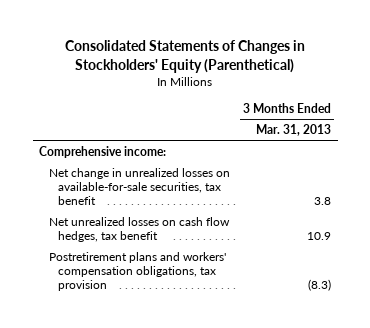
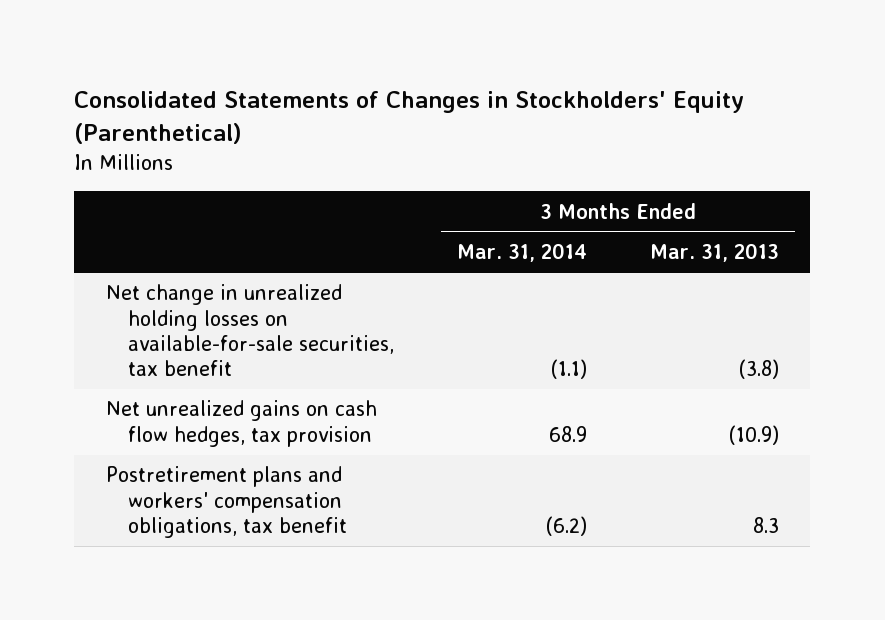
none -> [456,243,587,263] Mar. 31, 2014
[39,145,167,158] Comprehensive income: -> none
[48,167,230,206] Net change in unrealized losses on available-for-sale securities, tax benefit -> [106,284,394,377] Net change in unrealized holding losses on available-for-sale securities, tax benefit
[314,197,332,206] 3.8 -> [738,359,779,380] (3.8)
[48,216,230,243] Net unrealized losses on cash flow hedges, tax benefit -> [106,400,378,447] Net unrealized gains on cash flow hedges, tax provision
[307,232,332,241] 10.9 -> [728,424,779,445] (10.9)
[48,251,226,292] Postretirement plans and workers' compensation obligations, tax provision -> [106,466,347,539] Postretirement plans and workers' compensation obligations, tax benefit
[308,279,332,292] (8.3) -> [752,517,779,534] 8.3

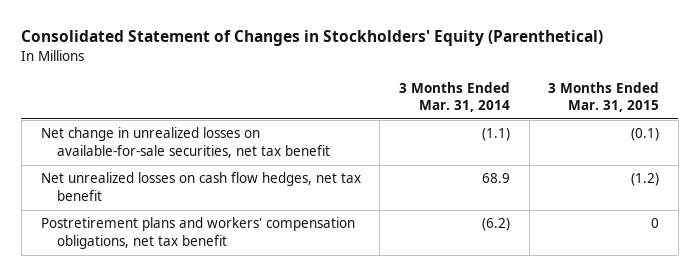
[74,90,745,145] Consolidated Statements of Changes in Stockholders' Equity (Parenthetical) -> [21,30,604,47] Consolidated Statement of Changes in Stockholders' Equity (Parenthetical)
[649,243,779,263] Mar. 31, 2013 -> none
none -> [548,81,660,113] 3 Months Ended Mar. 31, 2015
[106,284,394,377] Net change in unrealized holding losses on available-for-sale securities, tax benefit -> [40,127,330,158] Net change in unrealized losses on available-for-sale securities, net tax benefit
[106,400,378,447] Net unrealized gains on cash flow hedges, tax provision -> [40,172,361,201] Net unrealized losses on cash flow hedges, net tax benefit
[106,466,347,539] Postretirement plans and workers' compensation obligations, tax benefit -> [40,217,355,249] Postretirement plans and workers' compensation obligations, net tax benefit

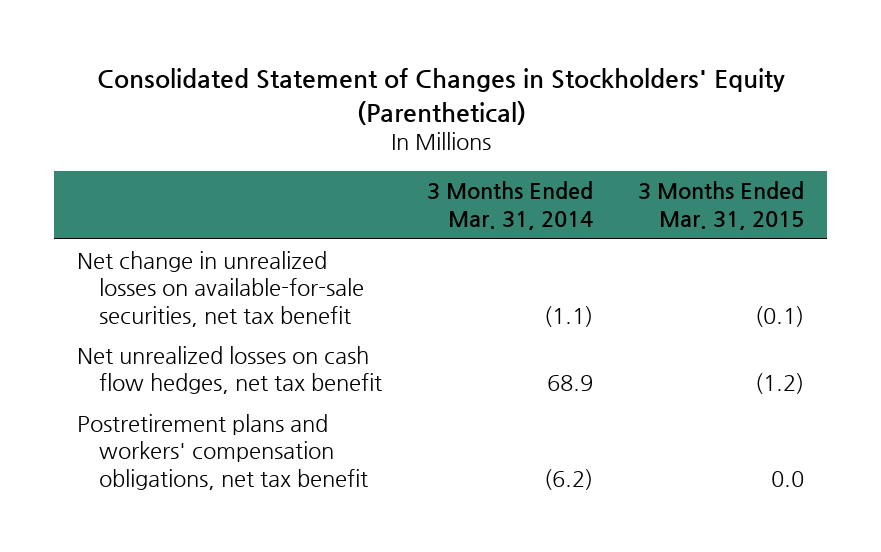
[651,218,660,229] 0 -> [771,470,805,487] 0.0

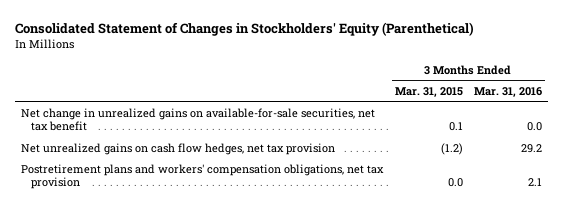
[427,181,594,230] 3 Months Ended Mar. 31, 2014 -> none
none -> [474,86,543,97] Mar. 31, 2016
[77,250,364,327] Net change in unrealized losses on available-for-sale securities, net tax benefit -> [21,107,376,132] Net change in unrealized gains on available-for-sale securities, net tax benefit
[755,305,805,327] (0.1) -> [448,122,463,132] 0.1
[77,345,382,395] Net unrealized losses on cash flow hedges, net tax benefit -> [21,142,336,155] Net unrealized gains on cash flow hedges, net tax provision
[77,413,368,490] Postretirement plans and workers' compensation obligations, net tax benefit -> [21,163,385,190] Postretirement plans and workers' compensation obligations, net tax provision

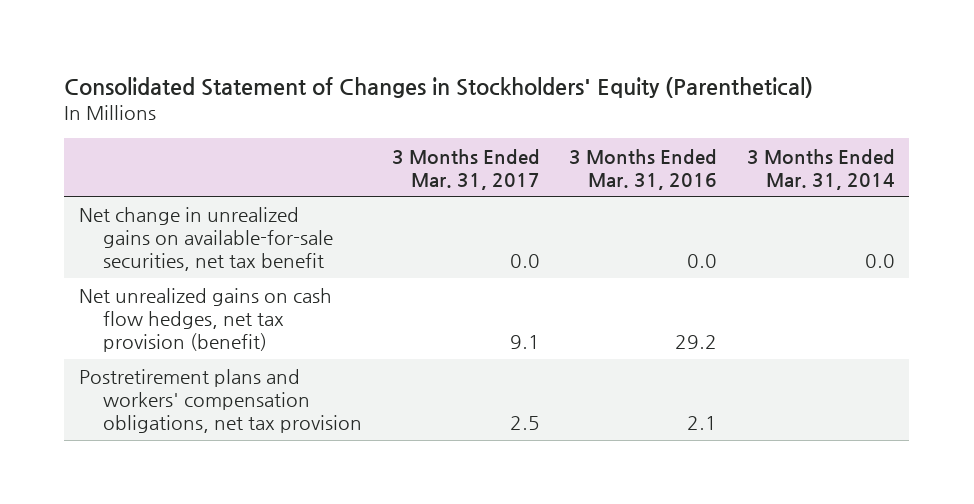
[394,86,463,97] Mar. 31, 2015 -> none
none -> [391,148,540,190] 3 Months Ended Mar. 31, 2017
none -> [746,148,895,190] 3 Months Ended Mar. 31, 2014
[21,142,336,155] Net unrealized gains on cash flow hedges, net tax provision -> [78,288,332,353] Net unrealized gains on cash flow hedges, net tax provision (benefit)

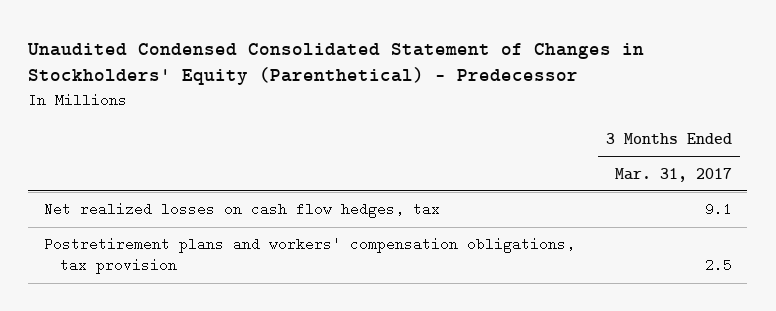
[64,76,814,98] Consolidated Statement of Changes in Stockholders' Equity (Parenthetical) -> [27,42,645,86] Unaudited Condensed Consolidated Statement of Changes in Stockholders' Equity (Parenthetical) - Predecessor
[569,148,718,190] 3 Months Ended Mar. 31, 2016 -> none
[746,148,895,190] 3 Months Ended Mar. 31, 2014 -> none
[78,207,334,272] Net change in unrealized gains on available-for-sale securities, net tax benefit -> none
[78,288,332,353] Net unrealized gains on cash flow hedges, net tax provision (benefit) -> [43,202,440,219] Net realized losses on cash flow hedges, tax
[78,369,363,434] Postretirement plans and workers' compensation obligations, net tax provision -> [43,237,575,275] Postretirement plans and workers' compensation obligations, tax provision

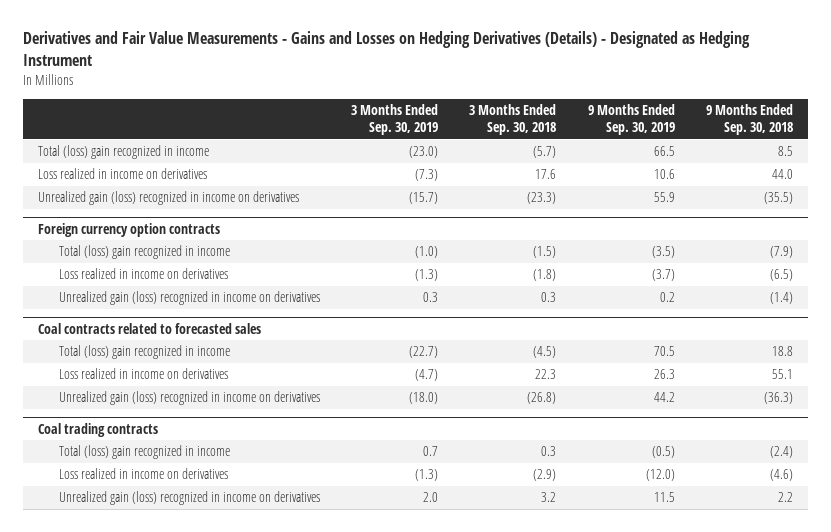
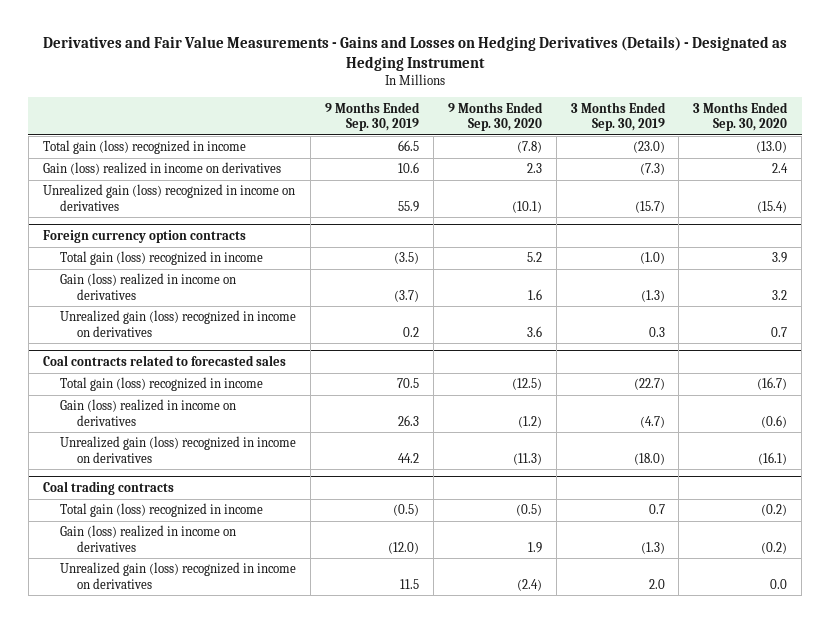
[469,103,557,136] 3 Months Ended Sep. 30, 2018 -> none
[705,103,793,136] 9 Months Ended Sep. 30, 2018 -> none
none -> [447,101,543,132] 9 Months Ended Sep. 30, 2020
none -> [693,101,789,132] 3 Months Ended Sep. 30, 2020
[38,145,210,160] Total (loss) gain recognized in income -> [42,140,246,155] Total gain (loss) recognized in income
[38,168,208,180] Loss realized in income on derivatives -> [42,162,281,176] Gain (loss) realized in income on derivatives
[59,245,231,260] Total (loss) gain recognized in income -> [59,251,263,266] Total gain (loss) recognized in income
[59,268,229,280] Loss realized in income on derivatives -> [59,273,236,300] Gain (loss) realized in income on derivatives
[59,345,231,360] Total (loss) gain recognized in income -> [59,377,263,392] Total gain (loss) recognized in income
[59,368,229,380] Loss realized in income on derivatives -> [59,399,236,426] Gain (loss) realized in income on derivatives
[59,445,231,460] Total (loss) gain recognized in income -> [59,503,263,518] Total gain (loss) recognized in income
[59,468,229,480] Loss realized in income on derivatives -> [59,525,236,552] Gain (loss) realized in income on derivatives

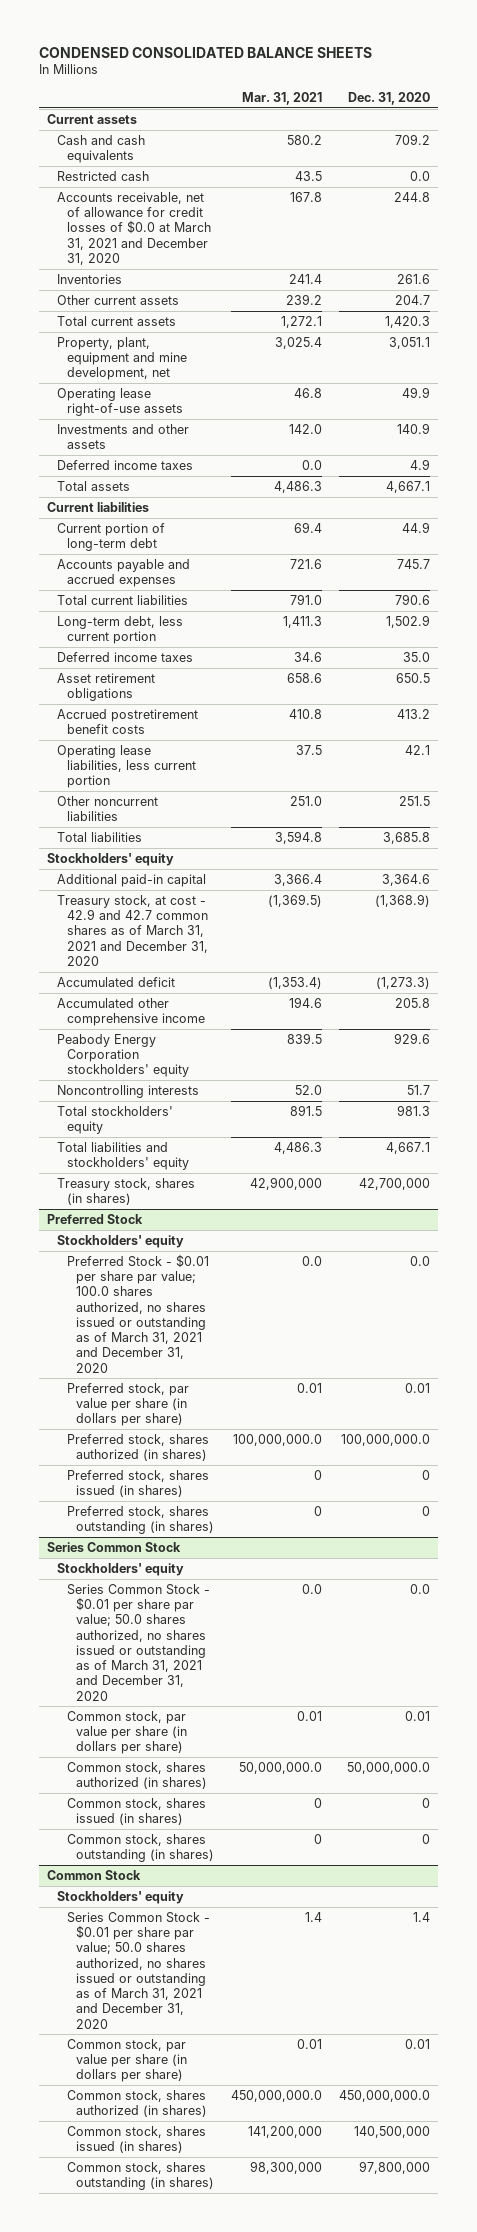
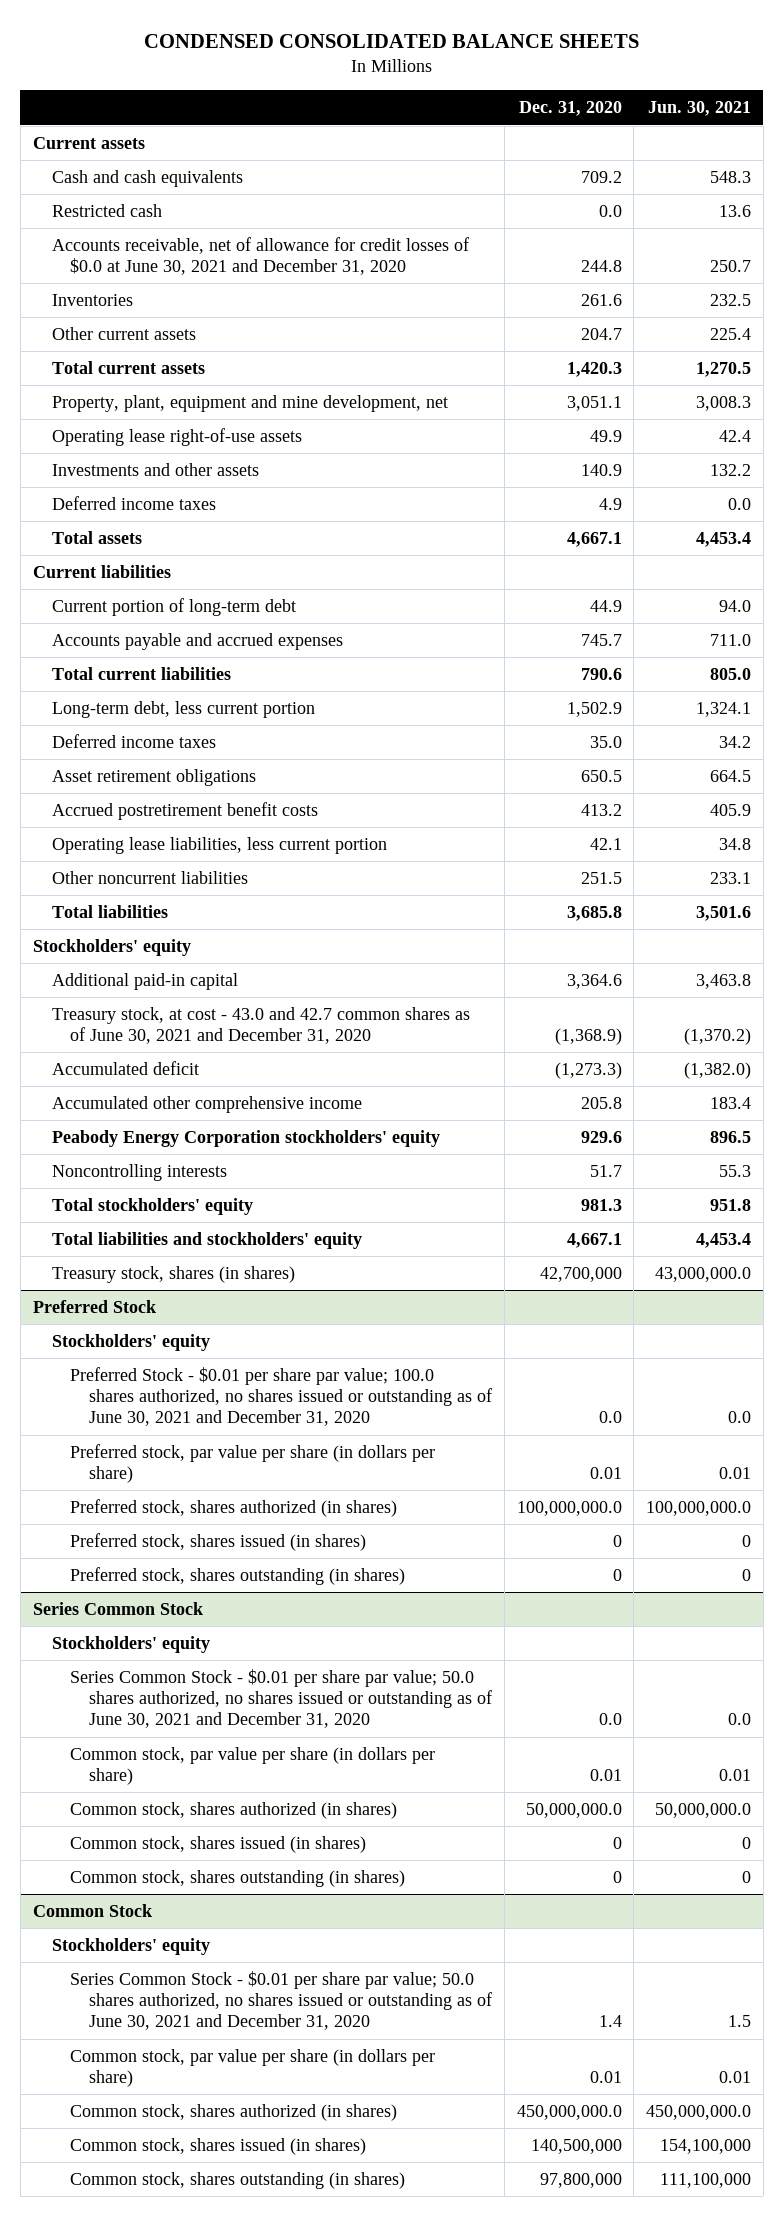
[242,91,323,105] Mar. 31, 2021 -> none
none -> [648,101,752,117] Jun. 30, 2021
[56,191,211,265] Accounts receivable, net of allowance for credit losses of $0.0 at March 31, 2021 and December 31, 2020 -> [51,236,469,276] Accounts receivable, net of allowance for credit losses of $0.0 at June 30, 2021 and December 31, 2020
[56,894,208,966] Treasury stock, at cost - 42.9 and 42.7 common shares as of March 31, 2021 and December 31, 2020 -> [51,1006,470,1045] Treasury stock, at cost - 43.0 and 42.7 common shares as of June 30, 2021 and December 31, 2020
[66,1253,209,1373] Preferred Stock - $0.01 per share par value; 100.0 shares authorized, no shares issued or outstanding as of March 31, 2021 and December 31, 2020 -> [70,1366,493,1427] Preferred Stock - $0.01 per share par value; 100.0 shares authorized, no shares issued or outstanding as of June 30, 2021 and December 31, 2020
[66,1583,210,1701] Series Common Stock - $0.01 per share par value; 50.0 shares authorized, no shares issued or outstanding as of March 31, 2021 and December 31, 2020 -> [70,1668,493,1729] Series Common Stock - $0.01 per share par value; 50.0 shares authorized, no shares issued or outstanding as of June 30, 2021 and December 31, 2020
[66,1911,210,2029] Series Common Stock - $0.01 per share par value; 50.0 shares authorized, no shares issued or outstanding as of March 31, 2021 and December 31, 2020 -> [70,1970,493,2031] Series Common Stock - $0.01 per share par value; 50.0 shares authorized, no shares issued or outstanding as of June 30, 2021 and December 31, 2020

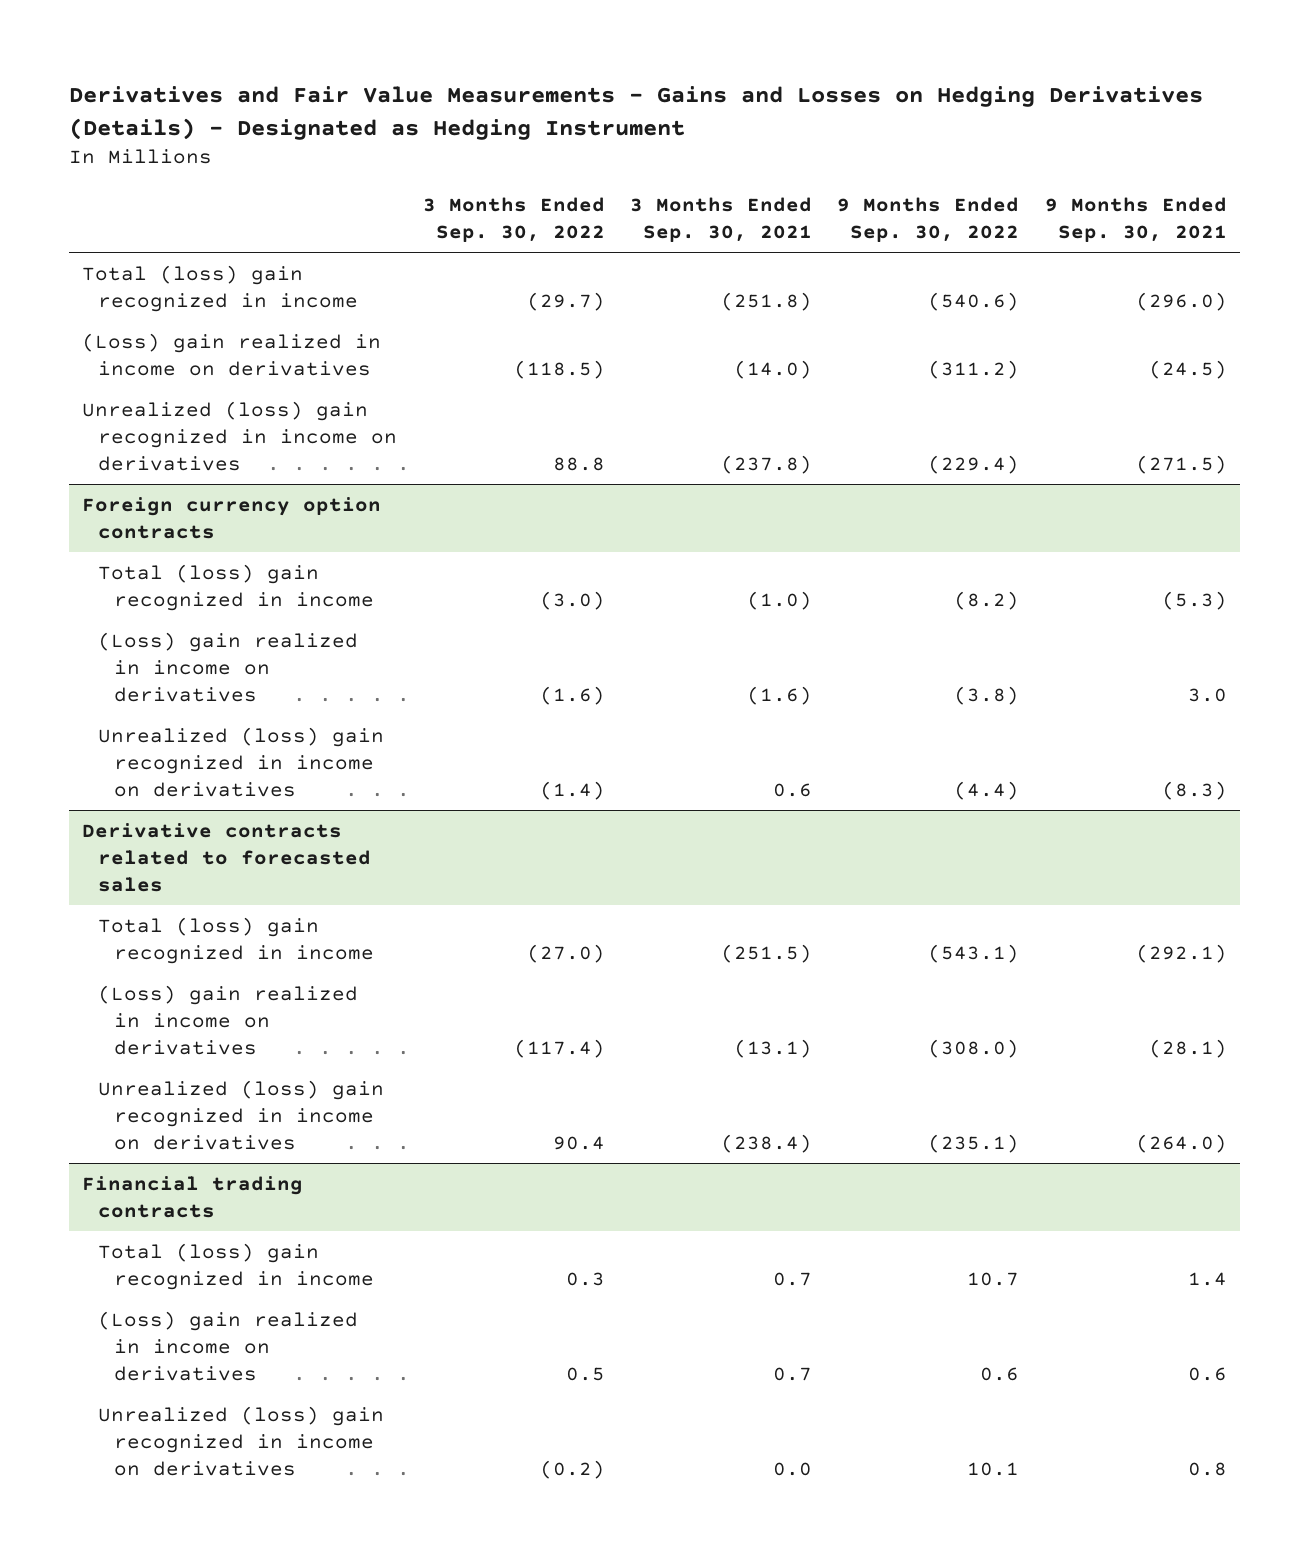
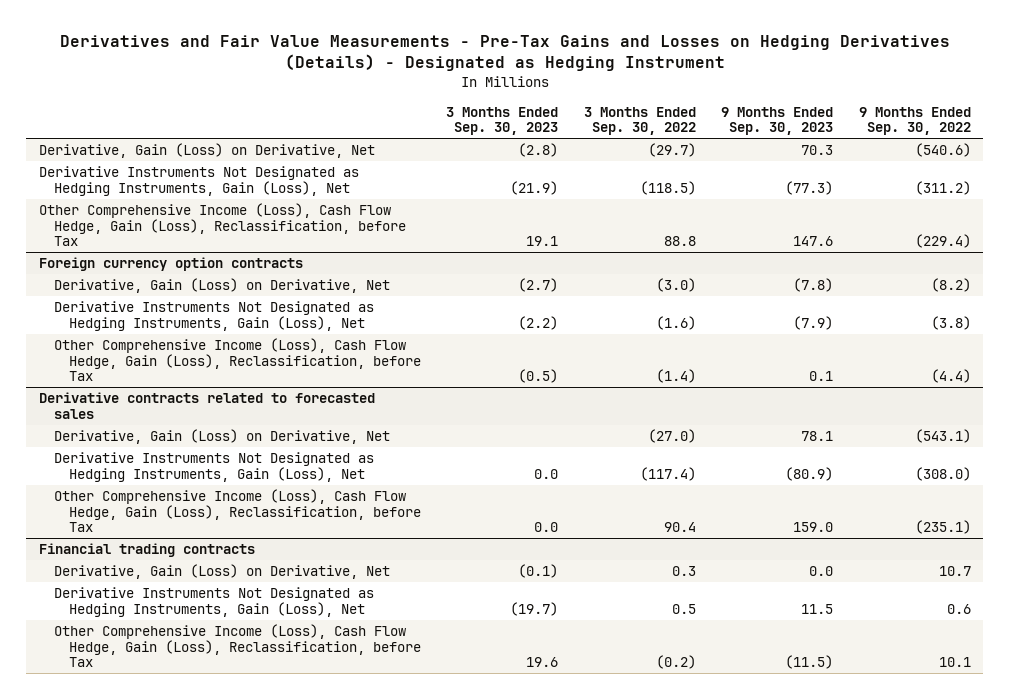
[69,85,1204,140] Derivatives and Fair Value Measurements - Gains and Losses on Hedging Derivatives (Details) - Designated as Hedging Instrument -> [59,35,950,72] Derivatives and Fair Value Measurements - Pre-Tax Gains and Losses on Hedging Derivatives (Details) - Designated as Hedging Instrument
[630,196,813,242] 3 Months Ended Sep. 30, 2021 -> none
[1044,196,1227,242] 9 Months Ended Sep. 30, 2021 -> none
none -> [446,106,559,136] 3 Months Ended Sep. 30, 2023
none -> [721,106,834,136] 9 Months Ended Sep. 30, 2023
[82,264,359,312] Total (loss) gain recognized in income -> [38,142,375,158] Derivative, Gain (Loss) on Derivative, Net
[82,332,382,376] (Loss) gain realized in income on derivatives -> [38,165,359,196] Derivative Instruments Not Designated as Hedging Instruments, Gain (Loss), Net
[82,400,398,472] Unrealized (loss) gain recognized in income on derivatives -> [38,202,406,247] Other Comprehensive Income (Loss), Cash Flow Hedge, Gain (Loss), Reclassification, before Tax
[98,563,375,611] Total (loss) gain recognized in income -> [53,277,390,293] Derivative, Gain (Loss) on Derivative, Net
[98,631,359,703] (Loss) gain realized in income on derivatives -> [53,300,374,331] Derivative Instruments Not Designated as Hedging Instruments, Gain (Loss), Net
[98,726,385,798] Unrealized (loss) gain recognized in income on derivatives -> [53,337,421,382] Other Comprehensive Income (Loss), Cash Flow Hedge, Gain (Loss), Reclassification, before Tax
[98,916,375,964] Total (loss) gain recognized in income -> [53,428,390,444] Derivative, Gain (Loss) on Derivative, Net
[98,984,359,1056] (Loss) gain realized in income on derivatives -> [53,451,374,482] Derivative Instruments Not Designated as Hedging Instruments, Gain (Loss), Net
[98,1079,385,1151] Unrealized (loss) gain recognized in income on derivatives -> [53,488,421,533] Other Comprehensive Income (Loss), Cash Flow Hedge, Gain (Loss), Reclassification, before Tax
[98,1242,375,1290] Total (loss) gain recognized in income -> [53,563,390,579] Derivative, Gain (Loss) on Derivative, Net
[98,1310,359,1382] (Loss) gain realized in income on derivatives -> [53,586,374,617] Derivative Instruments Not Designated as Hedging Instruments, Gain (Loss), Net
[98,1405,385,1477] Unrealized (loss) gain recognized in income on derivatives -> [53,623,421,668] Other Comprehensive Income (Loss), Cash Flow Hedge, Gain (Loss), Reclassification, before Tax

